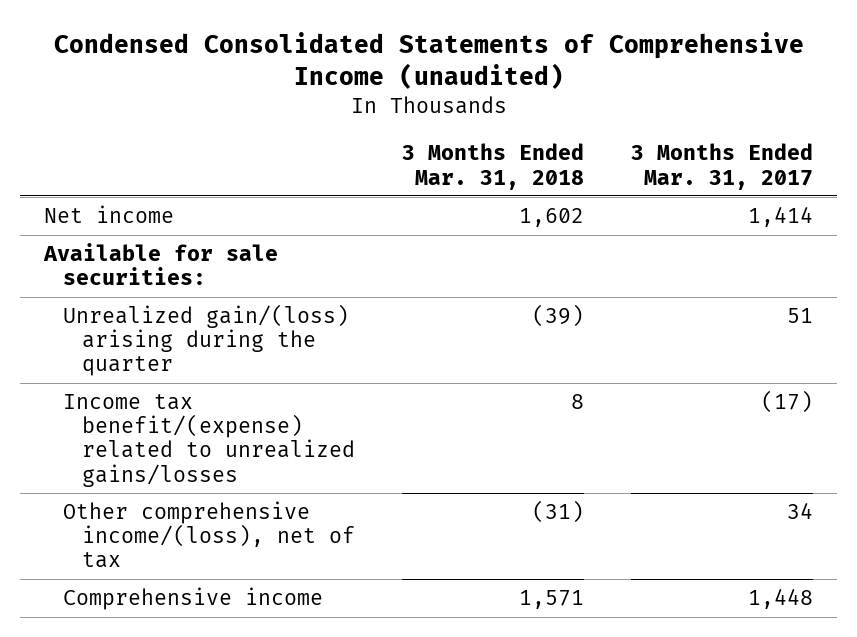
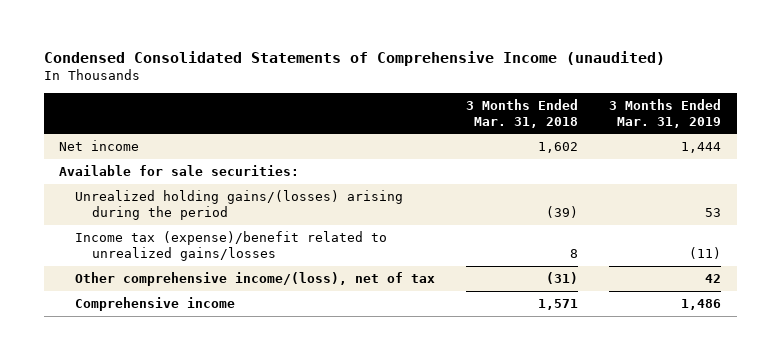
[631,143,814,190] 3 Months Ended Mar. 31, 2017 -> none
none -> [609,99,722,128] 3 Months Ended Mar. 31, 2019
[63,304,350,377] Unrealized gain/(loss) arising during the quarter -> [75,190,404,220] Unrealized holding gains/(losses) arising during the period
[63,394,356,487] Income tax benefit/(expense) related to unrealized gains/losses -> [75,231,388,261] Income tax (expense)/benefit related to unrealized gains/losses

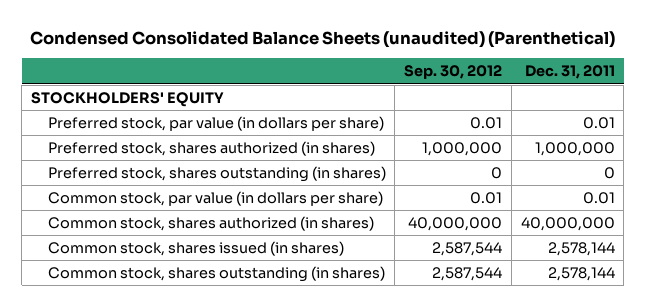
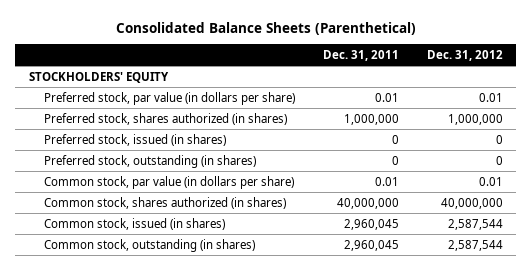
[29,31,615,49] Condensed Consolidated Balance Sheets (unaudited) (Parenthetical) -> [115,21,416,35] Consolidated Balance Sheets (Parenthetical)
[404,65,503,80] Sep. 30, 2012 -> none
none -> [426,49,503,61] Dec. 31, 2012
none -> [44,133,227,146] Preferred stock, issued (in shares)
[47,165,386,182] Preferred stock, shares outstanding (in shares) -> [44,154,257,168] Preferred stock, outstanding (in shares)
[47,240,344,256] Common stock, shares issued (in shares) -> [44,217,226,230] Common stock, issued (in shares)
[547,241,615,256] 2,578,144 -> [344,218,400,230] 2,960,045
[47,265,385,282] Common stock, shares outstanding (in shares) -> [44,238,256,252] Common stock, outstanding (in shares)
[547,266,615,281] 2,578,144 -> [344,239,400,251] 2,960,045

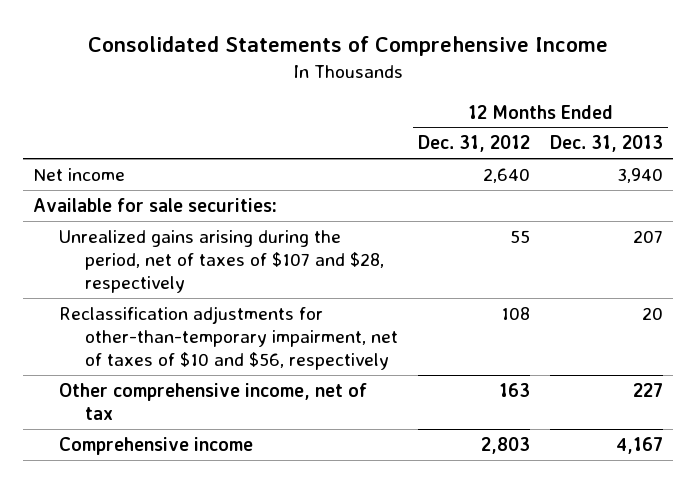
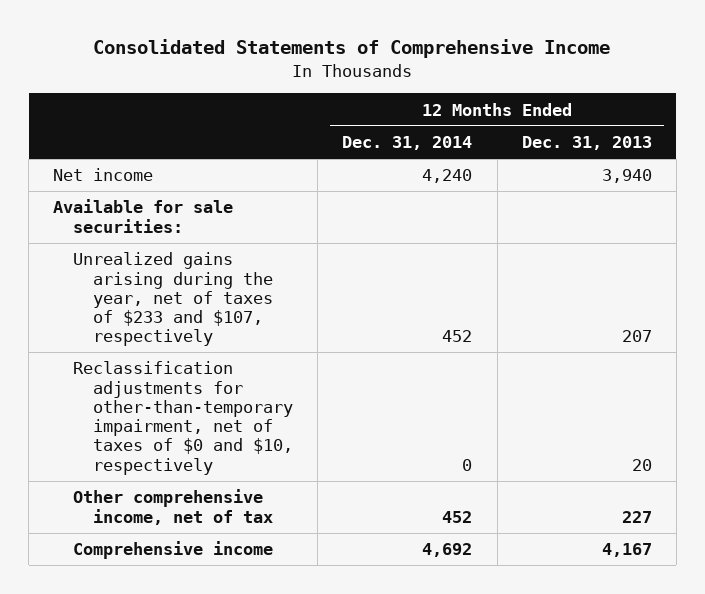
[417,135,530,153] Dec. 31, 2012 -> none
none -> [342,135,473,150] Dec. 31, 2014
[58,229,384,294] Unrealized gains arising during the period, net of taxes of $107 and $28, respectively -> [73,252,274,347] Unrealized gains arising during the year, net of taxes of $233 and $107, respectively
[58,305,398,371] Reclassification adjustments for other-than-temporary impairment, net of taxes of $10 and $56, respectively -> [73,361,294,475] Reclassification adjustments for other-than-temporary impairment, net of taxes of $0 and $10, respectively

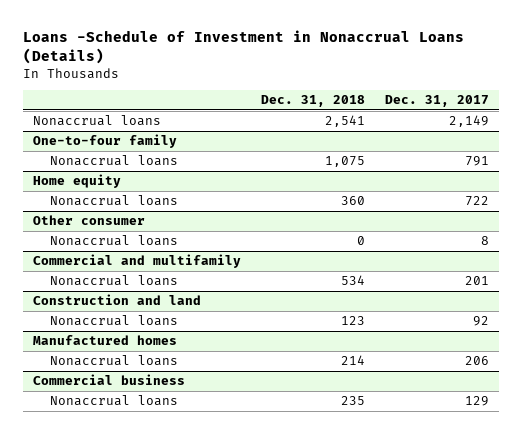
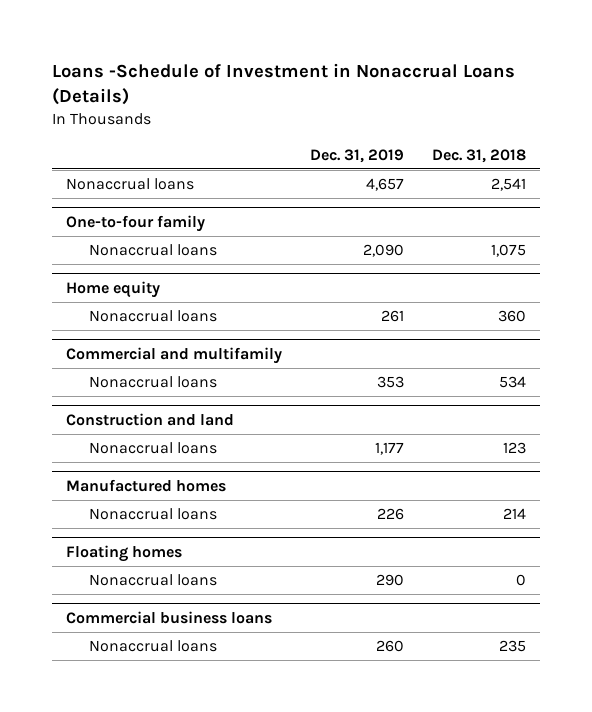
[385,95,490,108] Dec. 31, 2017 -> none
none -> [309,148,404,163] Dec. 31, 2019
[33,215,146,226] Other consumer -> none
[49,235,178,247] Nonaccrual loans -> none
none -> [65,544,182,562] Floating homes
none -> [89,574,218,587] Nonaccrual loans
[33,374,186,386] Commercial business -> [65,610,272,624] Commercial business loans

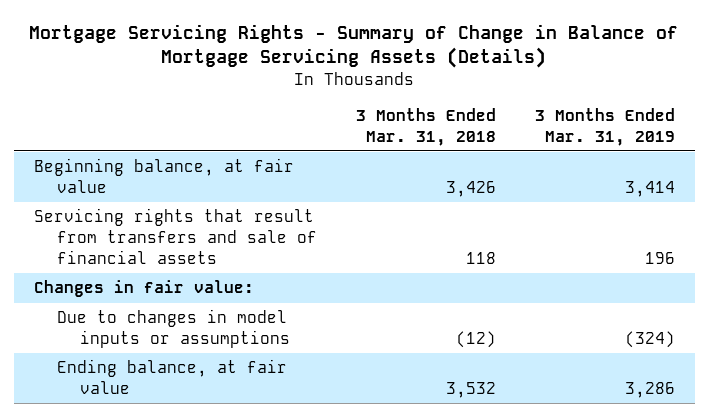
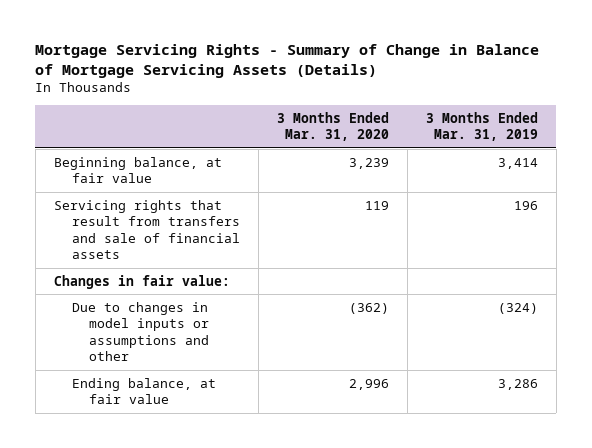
[356,107,497,146] 3 Months Ended Mar. 31, 2018 -> none
none -> [276,112,389,142] 3 Months Ended Mar. 31, 2020
[56,309,291,349] Due to changes in model inputs or assumptions -> [71,301,210,362] Due to changes in model inputs or assumptions and other

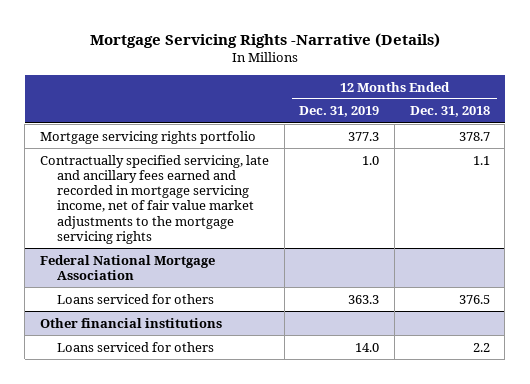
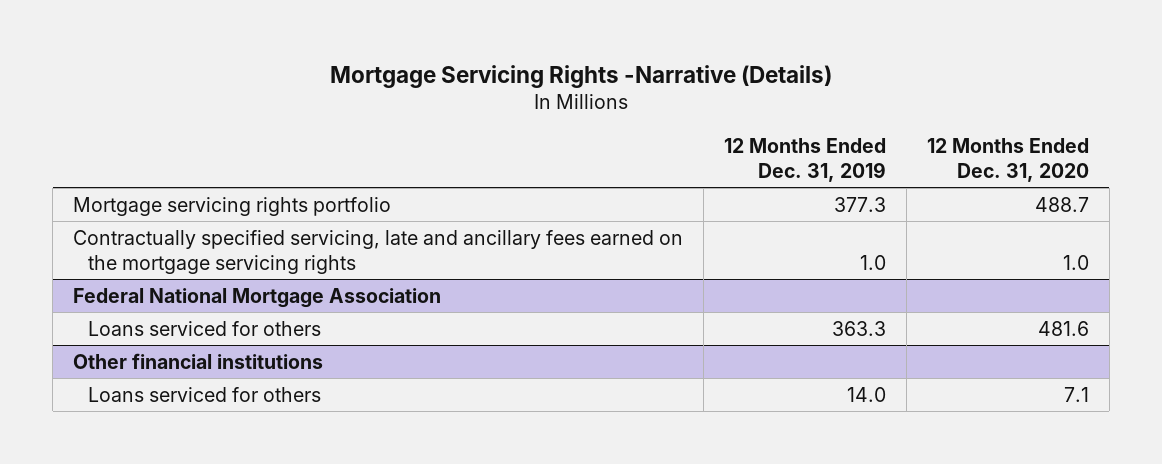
[409,106,490,118] Dec. 31, 2018 -> none
none -> [926,137,1089,182] 12 Months Ended Dec. 31, 2020
[40,154,270,244] Contractually specified servicing, late and ancillary fees earned and recorded in mortgage servicing income, net of fair value market adjustments to the mortgage servicing rights -> [73,229,684,274] Contractually specified servicing, late and ancillary fees earned on the mortgage servicing rights

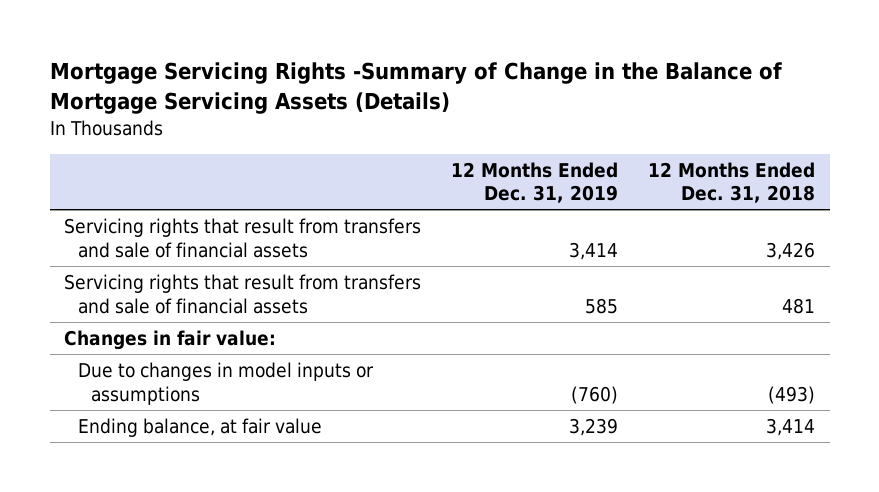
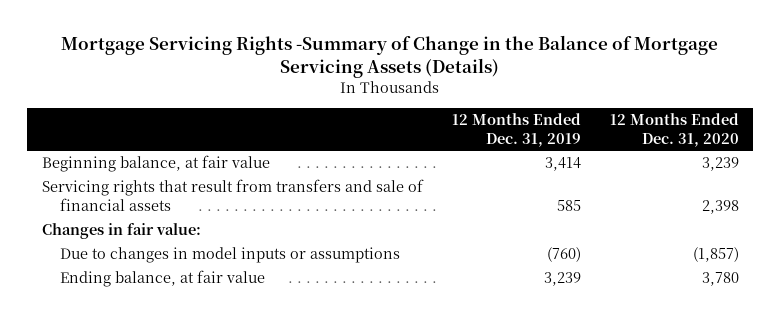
[647,161,815,204] 12 Months Ended Dec. 31, 2018 -> none
none -> [609,112,739,147] 12 Months Ended Dec. 31, 2020
[64,218,422,258] Servicing rights that result from transfers and sale of financial assets -> [41,155,270,173] Beginning balance, at fair value

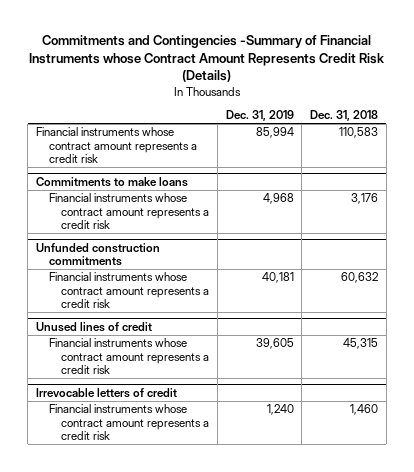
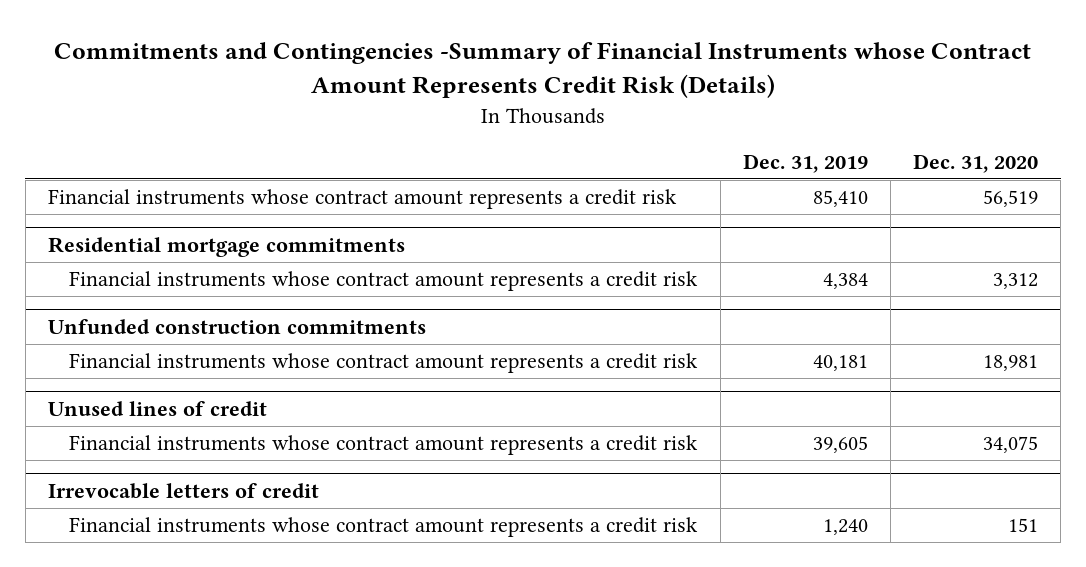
[309,110,378,122] Dec. 31, 2018 -> none
none -> [913,153,1039,173] Dec. 31, 2020
[255,127,294,139] 85,994 -> [812,190,868,208] 85,410
[35,176,188,187] Commitments to make loans -> [47,236,405,257] Residential mortgage commitments
[262,193,294,205] 4,968 -> [822,273,868,290] 4,384

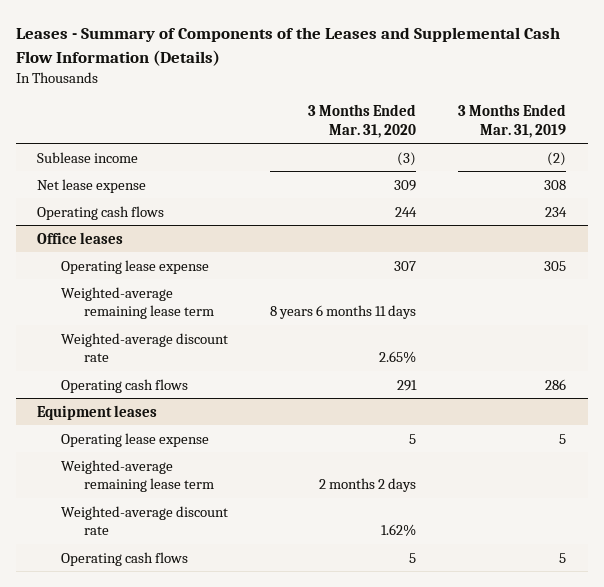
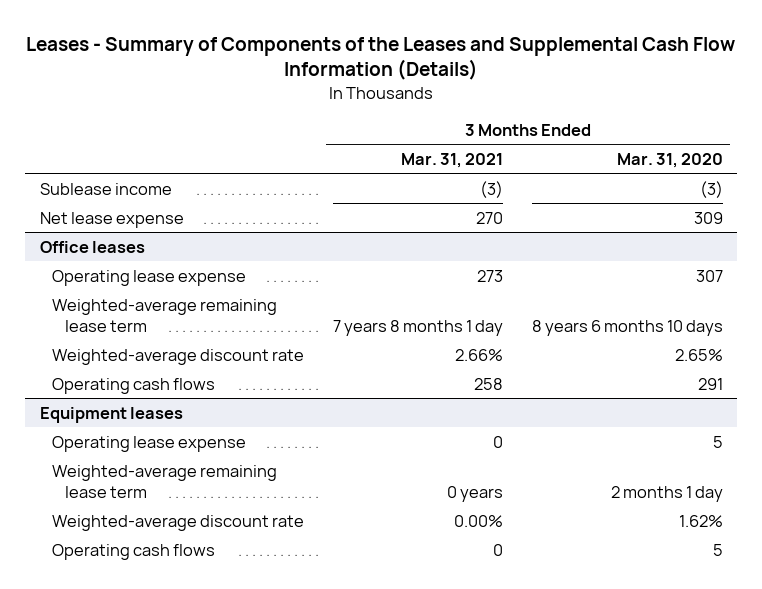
[458,104,567,138] 3 Months Ended Mar. 31, 2019 -> none
none -> [400,152,503,168] Mar. 31, 2021
[37,205,165,220] Operating cash flows -> none
[270,305,417,320] 8 years 6 months 11 days -> [531,319,723,336] 8 years 6 months 10 days
[319,478,417,493] 2 months 2 days -> [610,485,723,502] 2 months 1 day

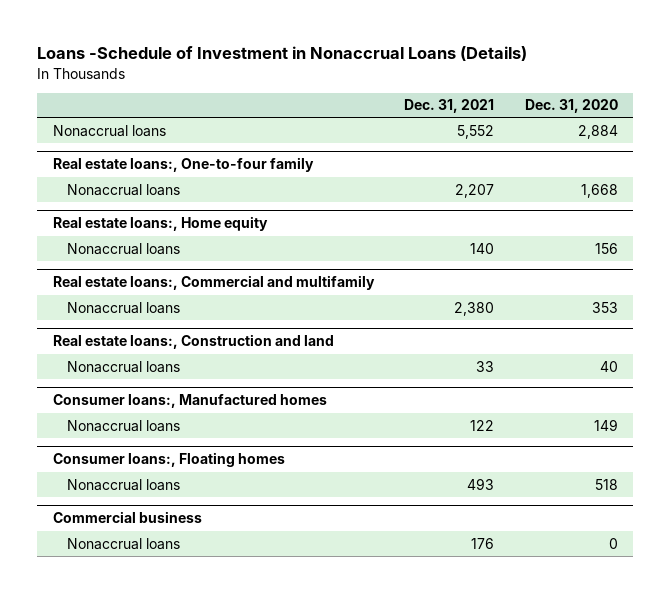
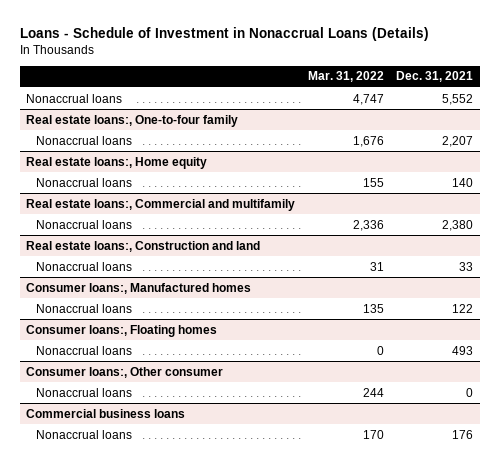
[37,46,528,62] Loans -Schedule of Investment in Nonaccrual Loans (Details) -> [19,26,429,41] Loans - Schedule of Investment in Nonaccrual Loans (Details)
[524,99,618,114] Dec. 31, 2020 -> none
none -> [307,71,384,83] Mar. 31, 2022
none -> [25,366,223,378] Consumer loans:, Other consumer
none -> [35,387,132,397] Nonaccrual loans
[52,511,202,524] Commercial business -> [25,408,185,418] Commercial business loans

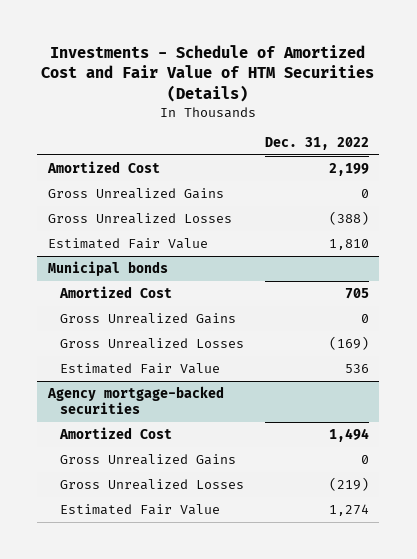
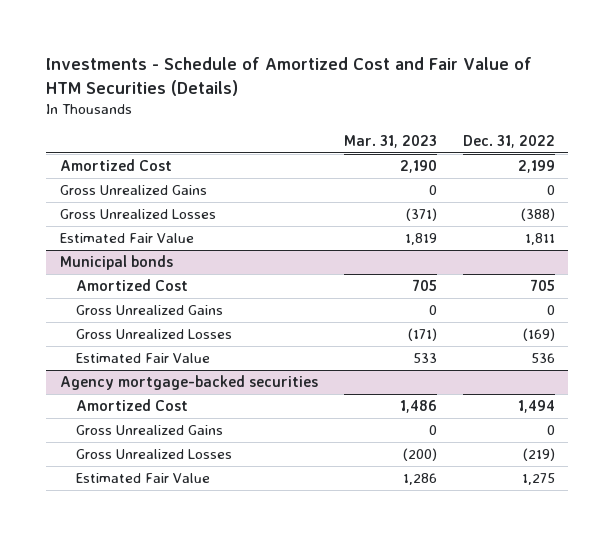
none -> [343,135,437,149] Mar. 31, 2023
[328,239,369,251] 1,810 -> [525,233,556,246] 1,811
[328,504,369,517] 1,274 -> [522,473,556,486] 1,275

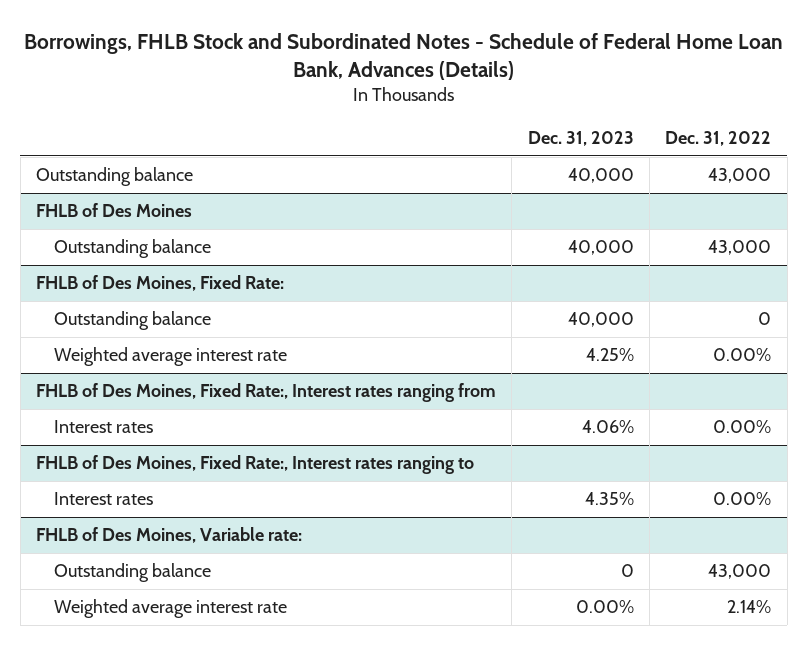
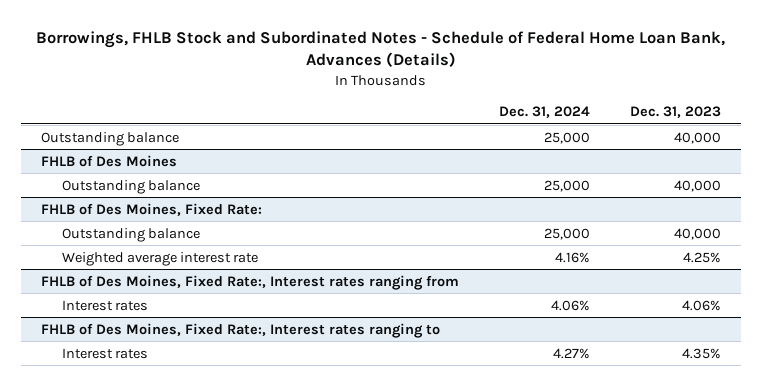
[665,130,772,146] Dec. 31, 2022 -> none
none -> [499,106,591,119] Dec. 31, 2024
[36,527,303,544] FHLB of Des Moines, Variable rate: -> none
[53,563,211,583] Outstanding balance -> none
[53,599,287,619] Weighted average interest rate -> none

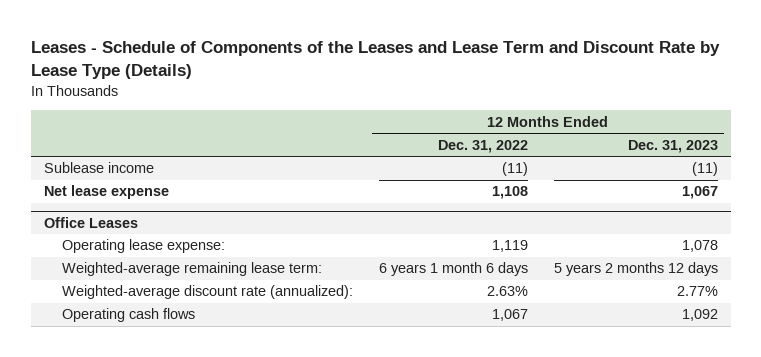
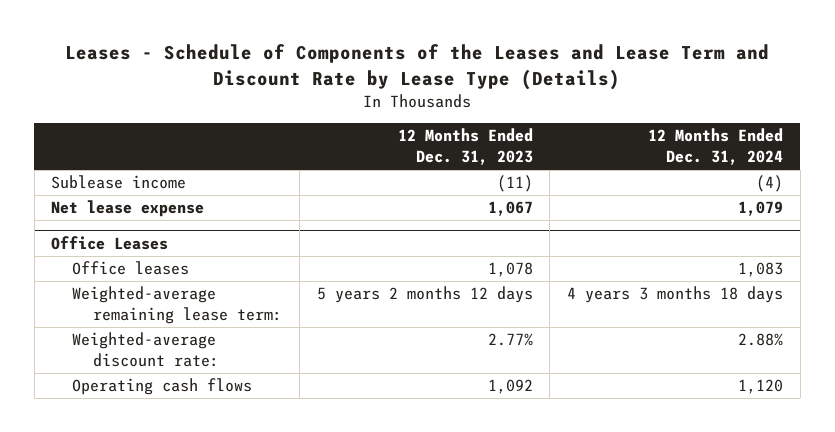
[437,139,528,153] Dec. 31, 2022 -> none
none -> [648,128,784,166] 12 Months Ended Dec. 31, 2024
[62,239,226,254] Operating lease expense: -> [72,261,190,276] Office leases
[62,285,354,300] Weighted-average discount rate (annualized): -> [72,332,220,368] Weighted-average discount rate:

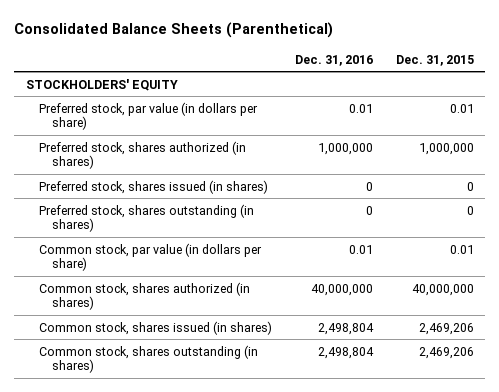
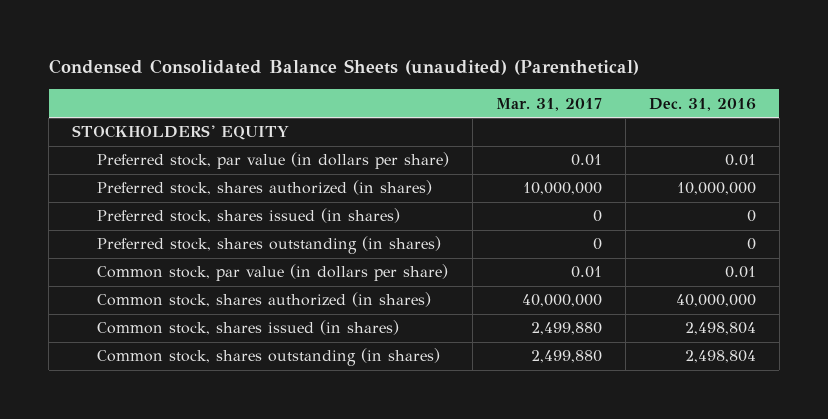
[14,22,334,39] Consolidated Balance Sheets (Parenthetical) -> [48,59,639,76] Condensed Consolidated Balance Sheets (unaudited) (Parenthetical)
[395,54,474,66] Dec. 31, 2015 -> none
none -> [496,97,603,111] Mar. 31, 2017
[317,142,373,155] 1,000,000 -> [677,182,757,196] 10,000,000

